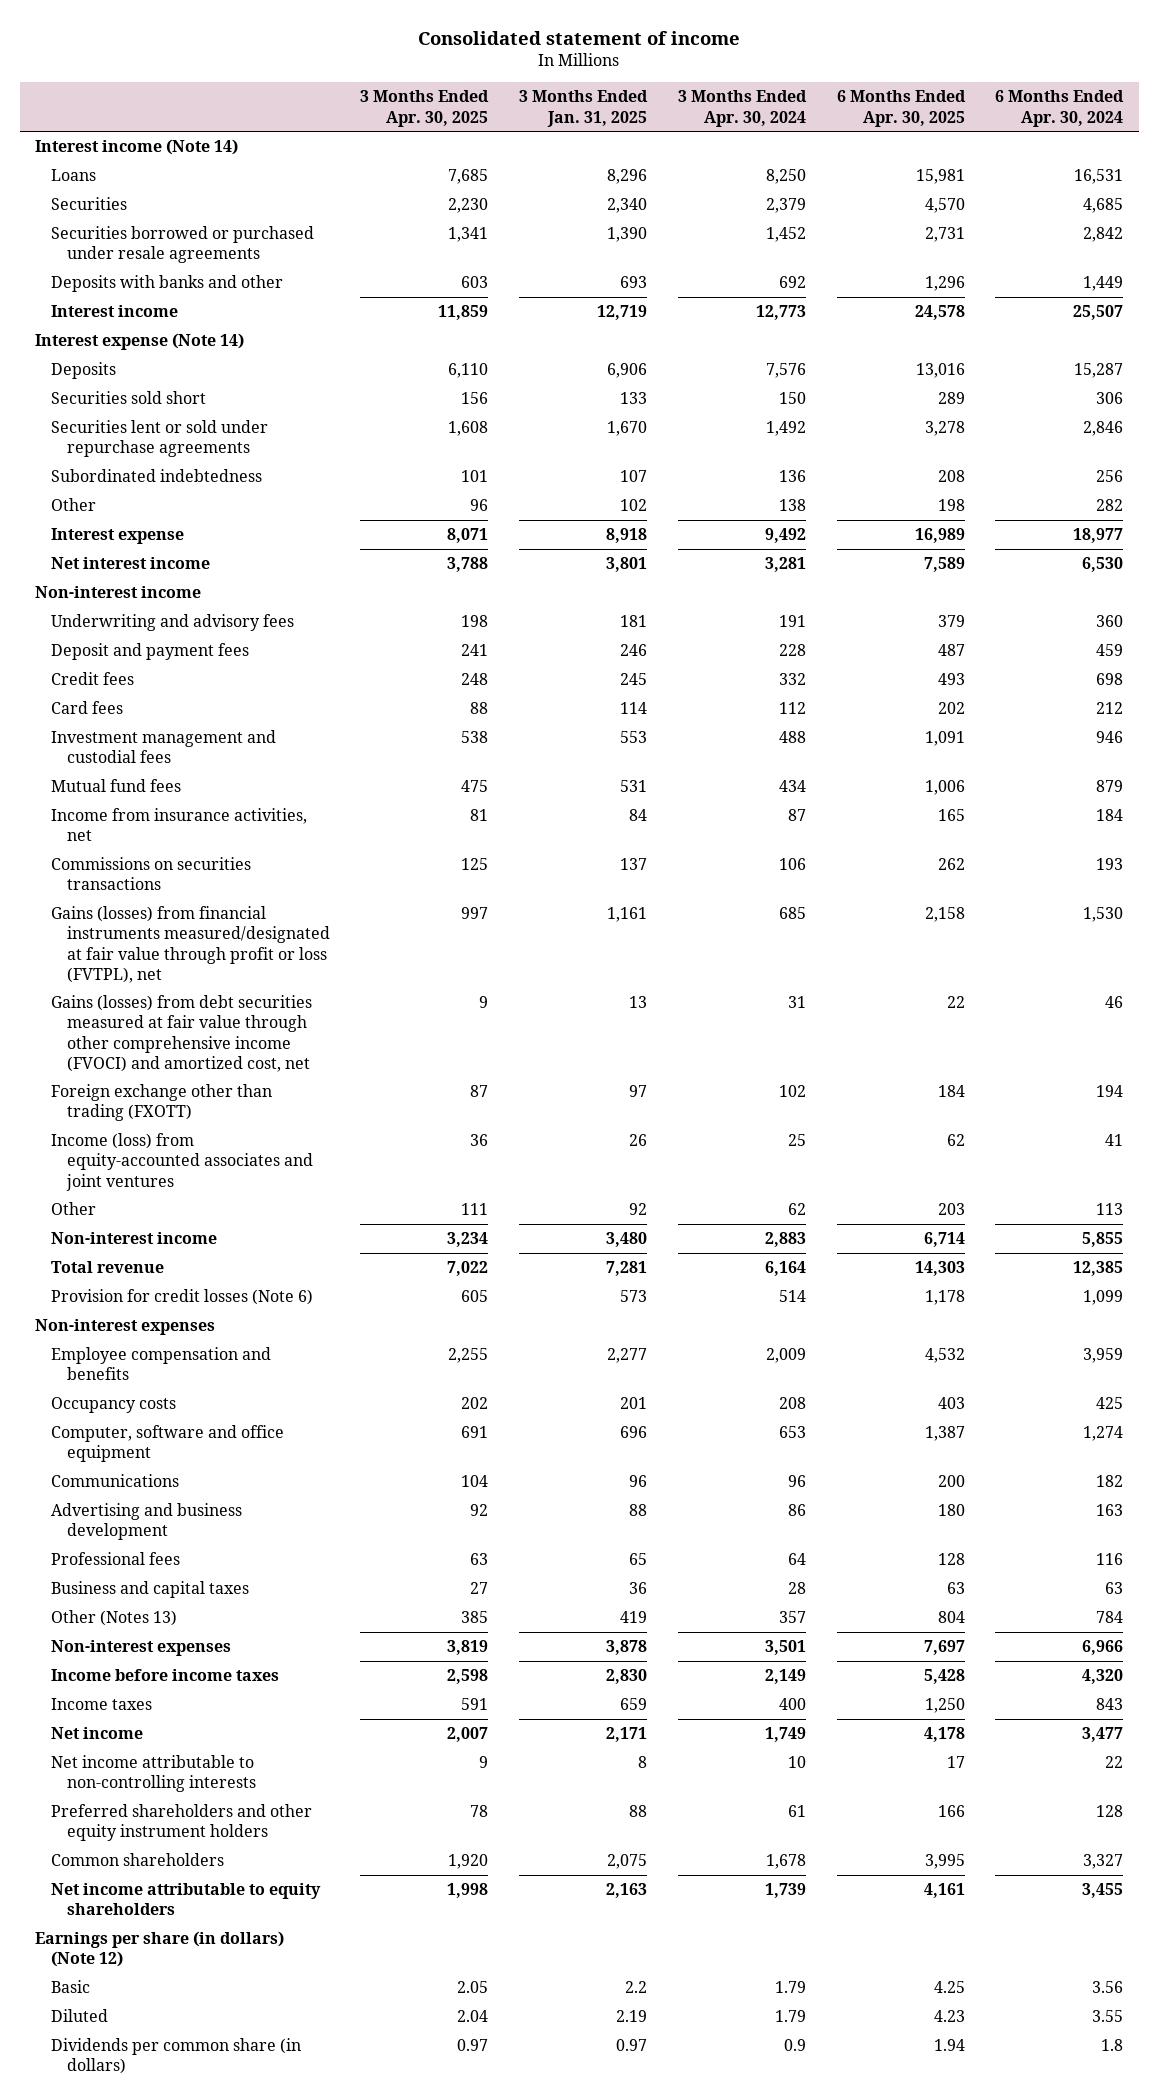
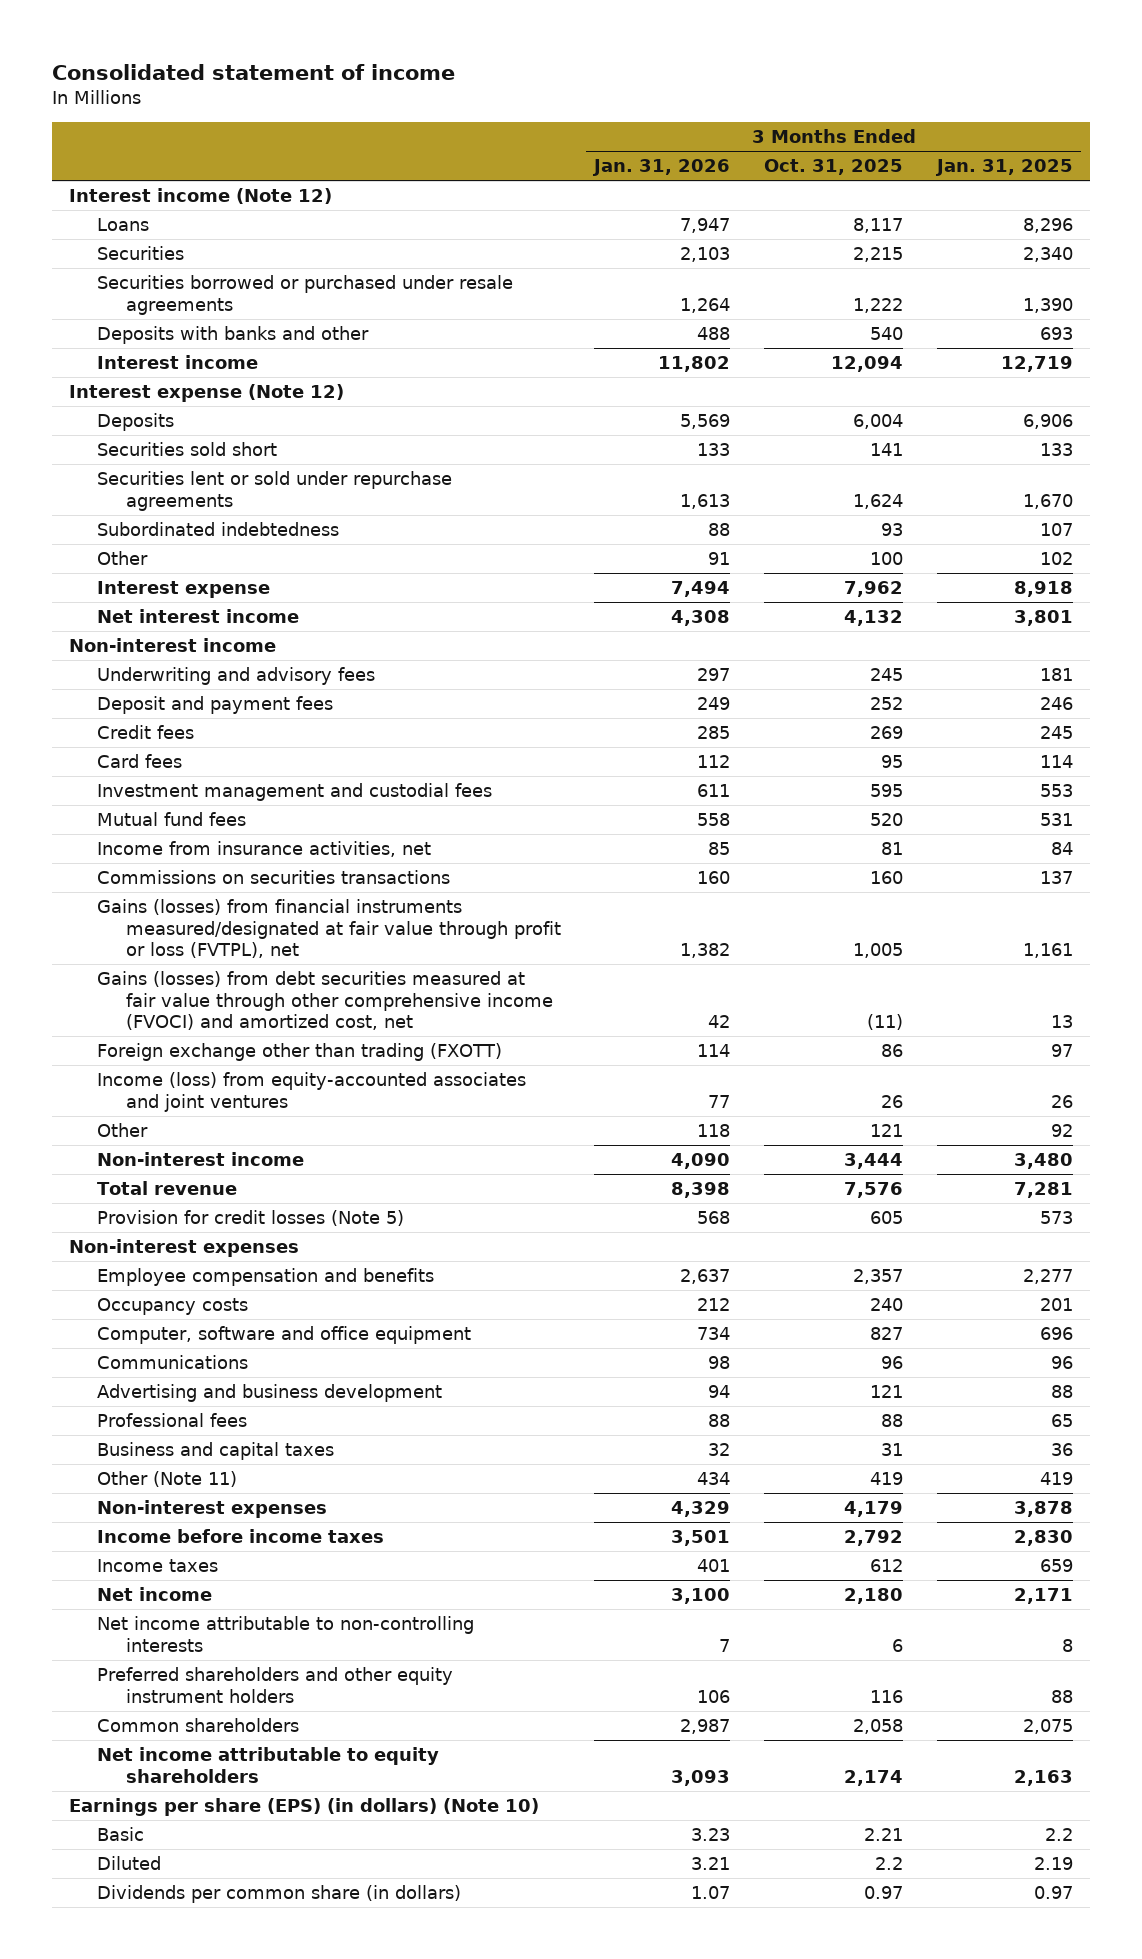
[360,90,490,127] 3 Months Ended Apr. 30, 2025 -> none
[677,90,807,127] 3 Months Ended Apr. 30, 2024 -> none
[836,90,966,127] 6 Months Ended Apr. 30, 2025 -> none
[995,90,1125,127] 6 Months Ended Apr. 30, 2024 -> none
none -> [592,159,731,177] Jan. 31, 2026
none -> [764,159,904,176] Oct. 31, 2025
[35,139,239,156] Interest income (Note 14) -> [69,188,333,205] Interest income (Note 12)
[35,333,245,351] Interest expense (Note 14) -> [69,384,345,403] Interest expense (Note 12)
[50,1289,313,1306] Provision for credit losses (Note 6) -> [97,1210,405,1227] Provision for credit losses (Note 5)
[50,1610,177,1627] Other (Notes 13) -> [97,1471,238,1488] Other (Note 11)
[35,1931,285,1968] Earnings per share (in dollars) (Note 12) -> [69,1798,540,1817] Earnings per share (EPS) (in dollars) (Note 10)

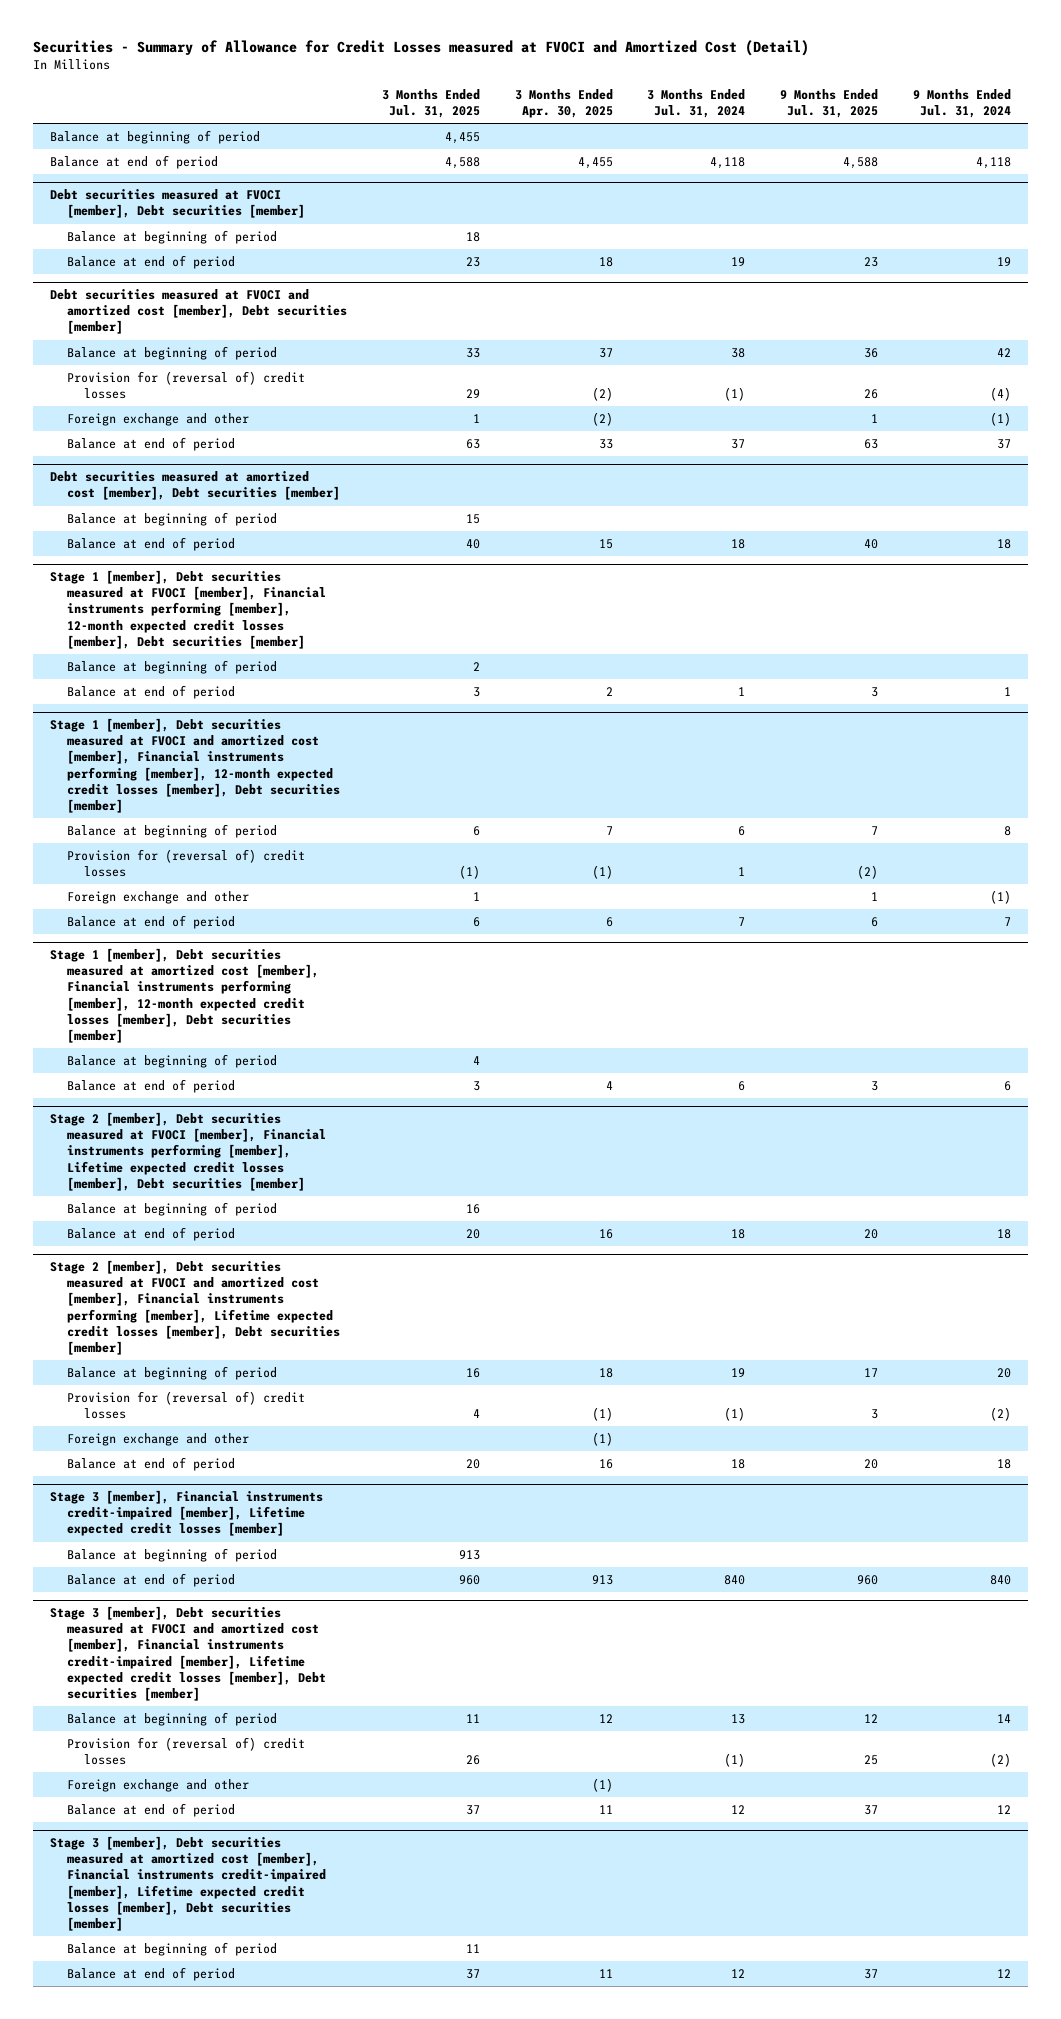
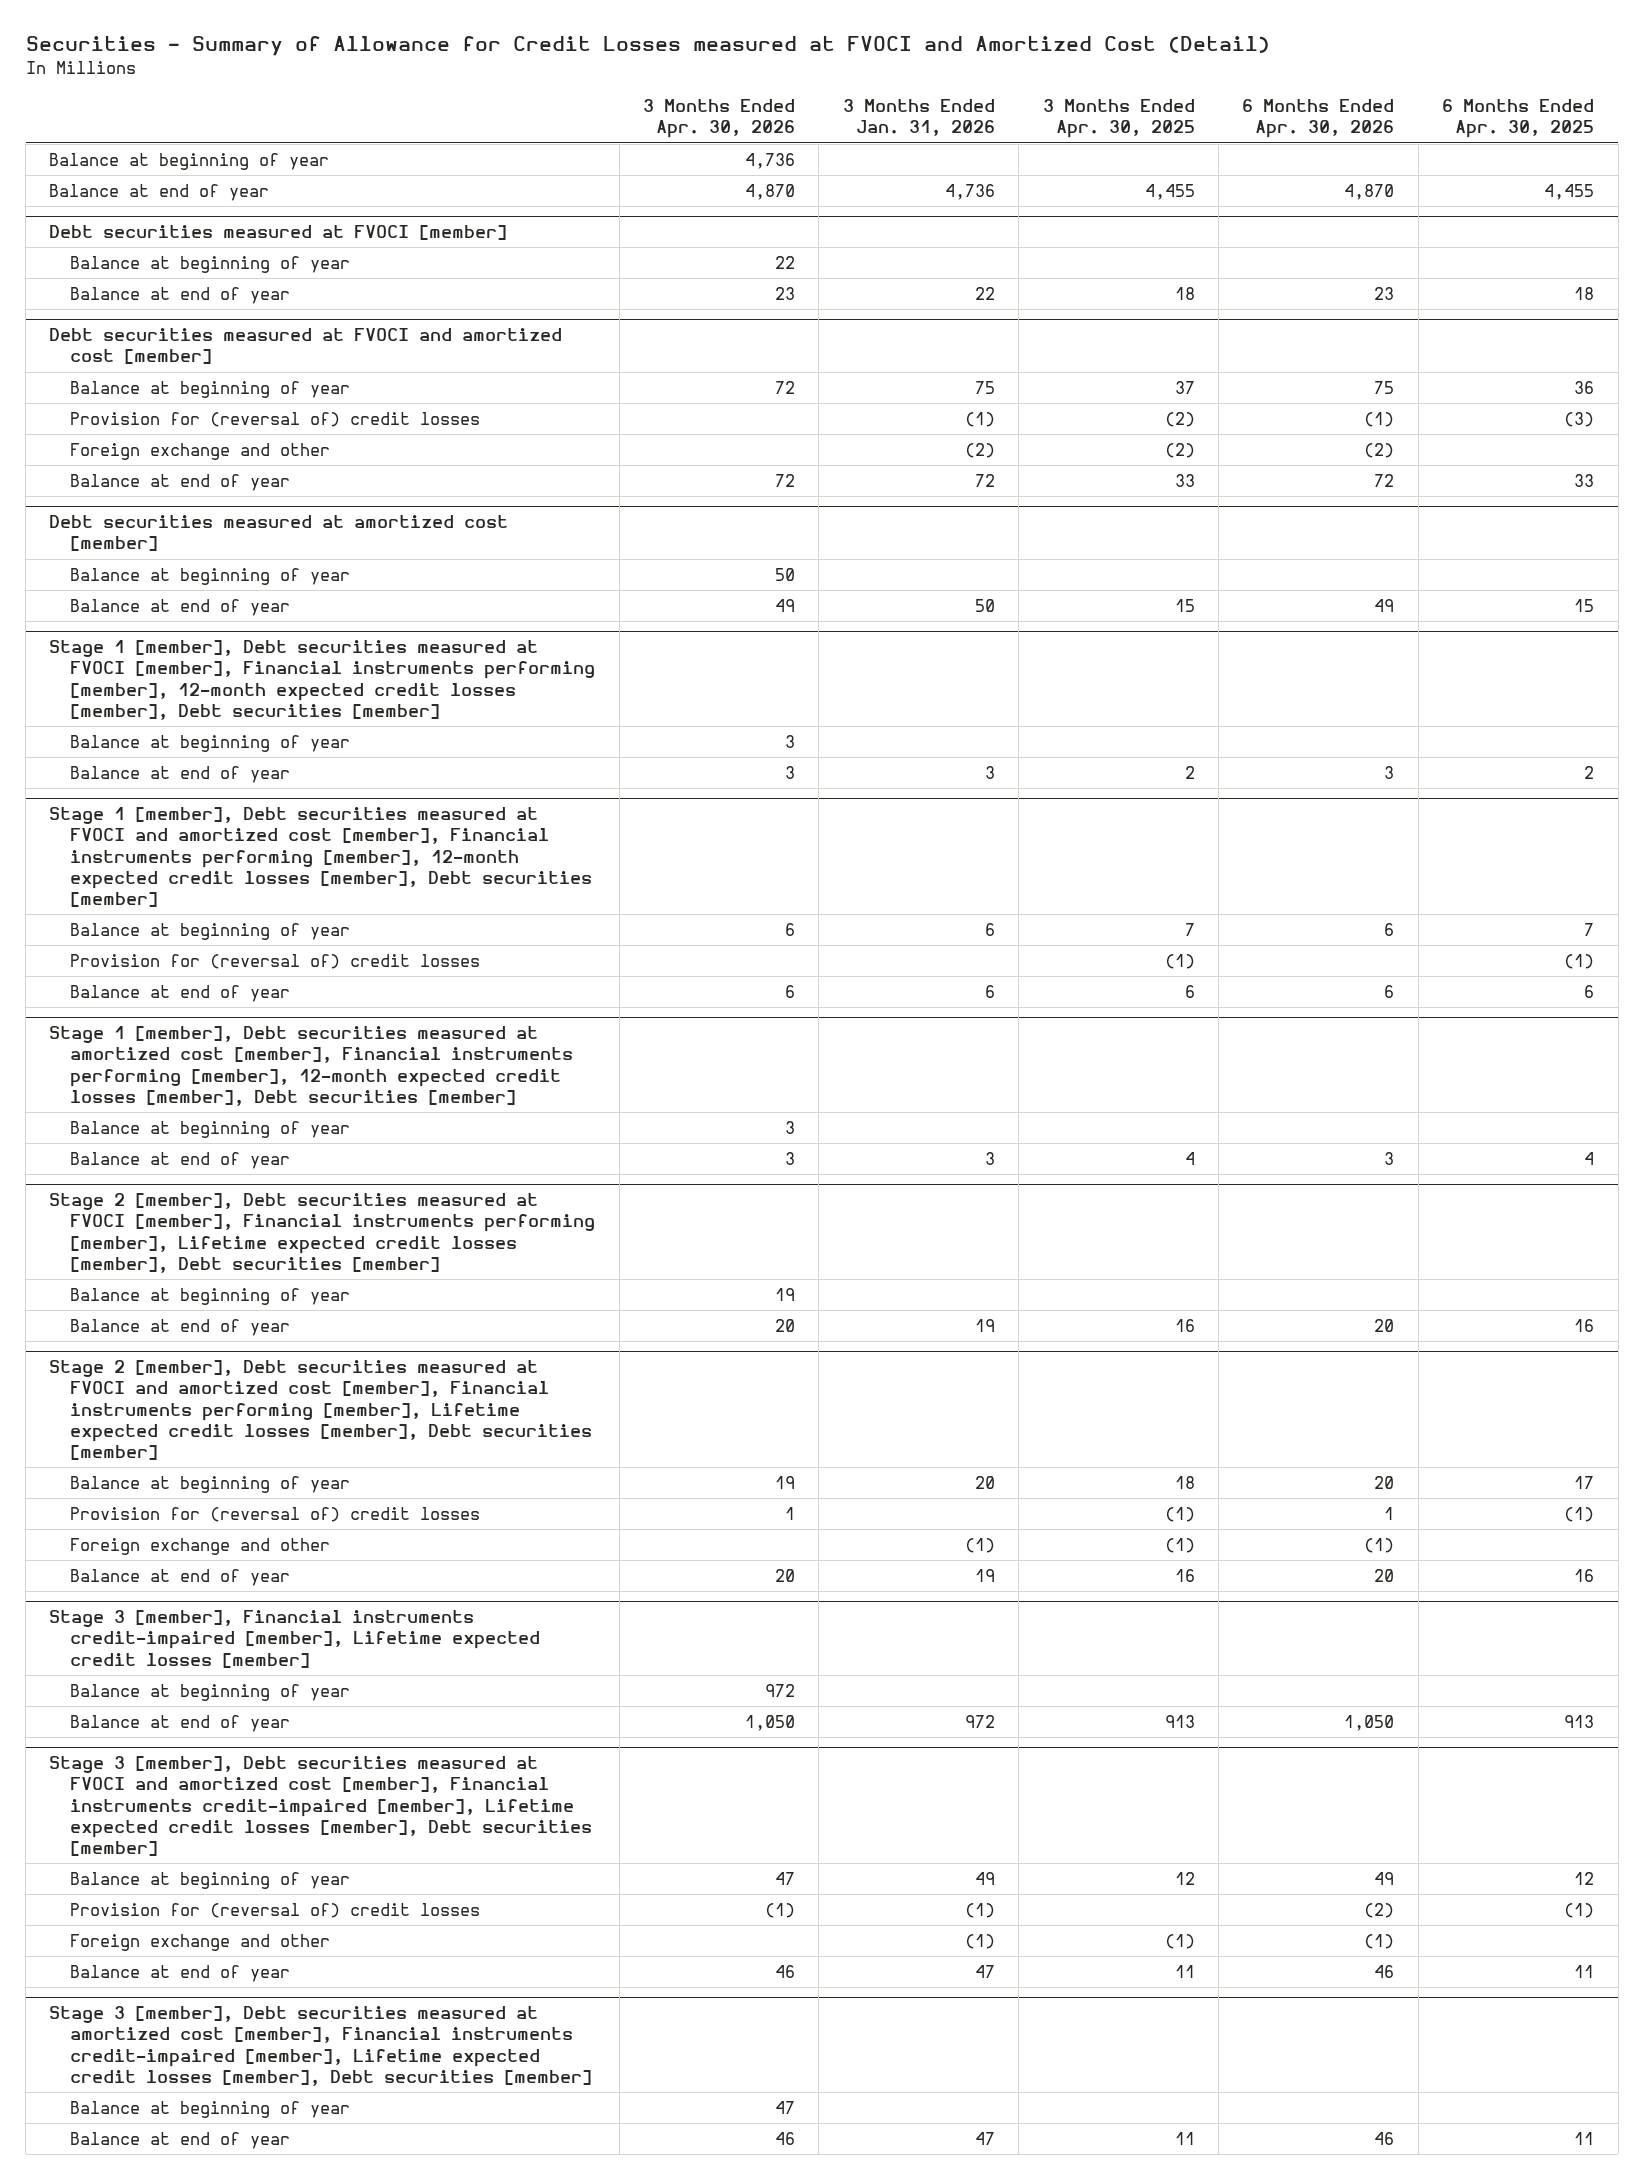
[381,88,480,118] 3 Months Ended Jul. 31, 2025 -> none
[647,88,746,118] 3 Months Ended Jul. 31, 2024 -> none
[780,88,879,118] 9 Months Ended Jul. 31, 2025 -> none
[912,88,1011,118] 9 Months Ended Jul. 31, 2024 -> none
none -> [643,99,796,139] 3 Months Ended Apr. 30, 2026
none -> [842,99,995,137] 3 Months Ended Jan. 31, 2026
none -> [1242,99,1395,139] 6 Months Ended Apr. 30, 2026
none -> [1442,99,1595,139] 6 Months Ended Apr. 30, 2025
[50,130,261,145] Balance at beginning of period -> [49,152,330,170] Balance at beginning of year
[50,155,219,170] Balance at end of period -> [49,183,270,201] Balance at end of year
[50,189,306,219] Debt securities measured at FVOCI [member], Debt securities [member] -> [49,225,508,241] Debt securities measured at FVOCI [member]
[67,230,278,245] Balance at beginning of period -> [70,255,351,273] Balance at beginning of year
[67,255,236,270] Balance at end of period -> [70,286,291,304] Balance at end of year
[50,289,348,335] Debt securities measured at FVOCI and amortized cost [member], Debt securities [member] -> [49,328,563,365] Debt securities measured at FVOCI and amortized cost [member]
[67,346,278,361] Balance at beginning of period -> [70,380,351,398] Balance at beginning of year
[67,437,236,452] Balance at end of period -> [70,473,291,491] Balance at end of year
[50,471,341,501] Debt securities measured at amortized cost [member], Debt securities [member] -> [49,515,509,552] Debt securities measured at amortized cost [member]
[67,512,278,527] Balance at beginning of period -> [70,567,351,585] Balance at beginning of year
[67,537,236,552] Balance at end of period -> [70,598,291,616] Balance at end of year
[67,660,278,675] Balance at beginning of period -> [70,734,351,752] Balance at beginning of year
[67,685,236,700] Balance at end of period -> [70,765,291,783] Balance at end of year
[67,824,278,839] Balance at beginning of period -> [70,922,351,940] Balance at beginning of year
[67,891,250,905] Foreign exchange and other -> none
[67,915,236,930] Balance at end of period -> [70,984,291,1002] Balance at end of year
[67,1054,278,1069] Balance at beginning of period -> [70,1120,351,1138] Balance at beginning of year
[67,1079,236,1094] Balance at end of period -> [70,1151,291,1169] Balance at end of year
[67,1202,278,1217] Balance at beginning of period -> [70,1287,351,1305] Balance at beginning of year
[67,1227,236,1242] Balance at end of period -> [70,1318,291,1336] Balance at end of year
[67,1366,278,1381] Balance at beginning of period -> [70,1475,351,1493] Balance at beginning of year
[67,1457,236,1472] Balance at end of period -> [70,1568,291,1586] Balance at end of year
[67,1548,278,1563] Balance at beginning of period -> [70,1683,351,1701] Balance at beginning of year
[67,1573,236,1588] Balance at end of period -> [70,1714,291,1732] Balance at end of year
[67,1712,278,1727] Balance at beginning of period -> [70,1871,351,1889] Balance at beginning of year
[67,1803,236,1818] Balance at end of period -> [70,1964,291,1982] Balance at end of year
[67,1942,278,1957] Balance at beginning of period -> [70,2100,351,2118] Balance at beginning of year
[67,1967,236,1982] Balance at end of period -> [70,2131,291,2149] Balance at end of year

